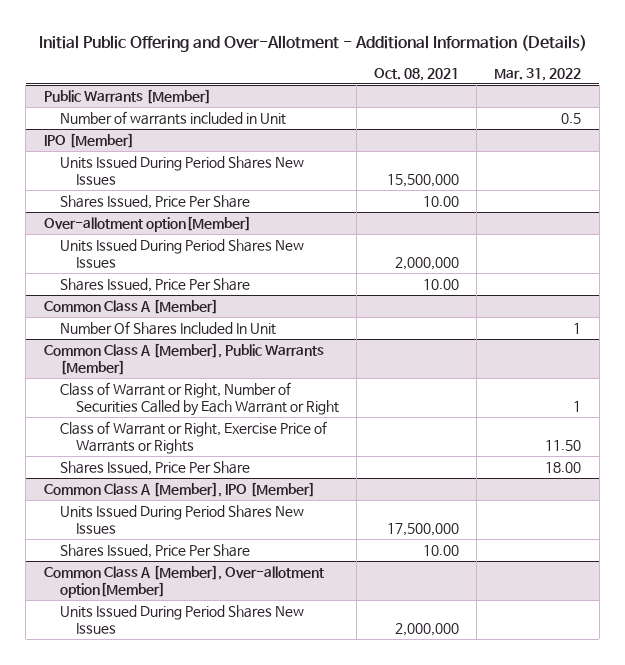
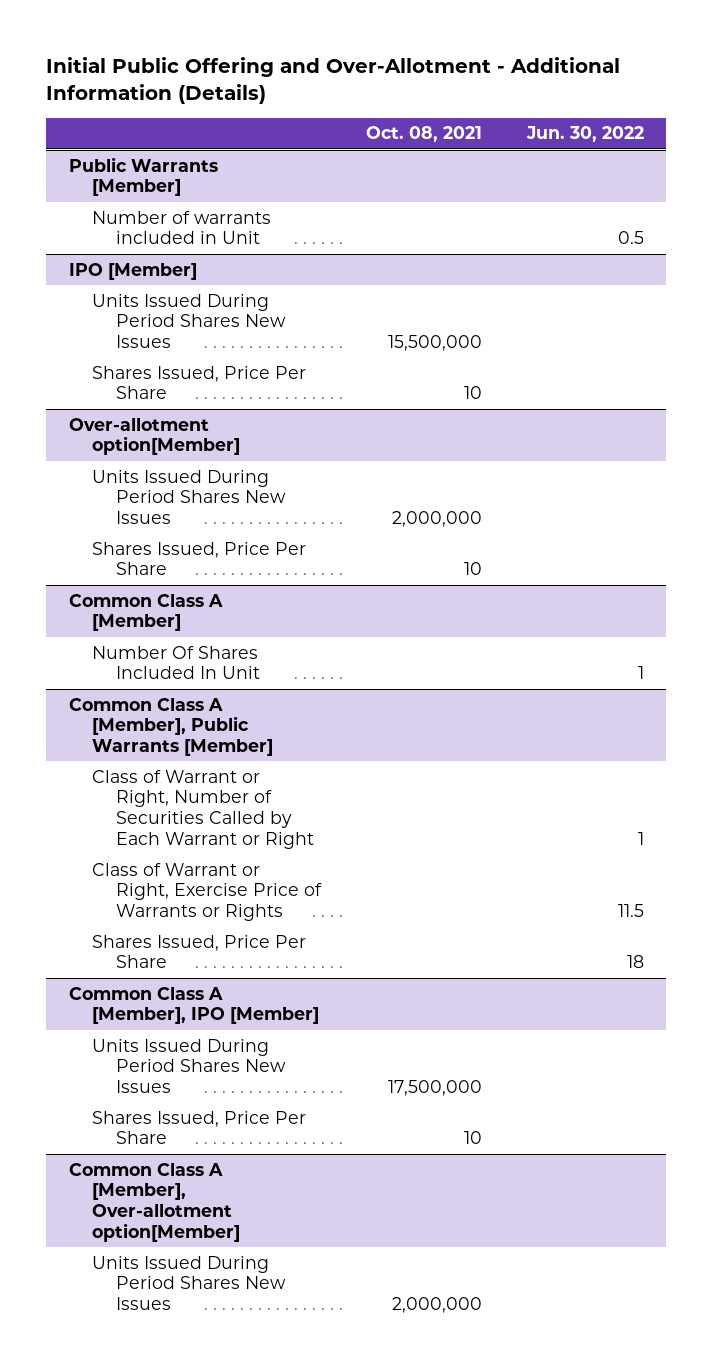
[494,67,582,81] Mar. 31, 2022 -> none
none -> [525,126,644,143] Jun. 30, 2022
[423,196,460,208] 10.00 -> [463,386,482,400] 10
[423,279,460,291] 10.00 -> [463,562,482,576] 10
[423,545,460,557] 10.00 -> [463,1131,482,1145] 10

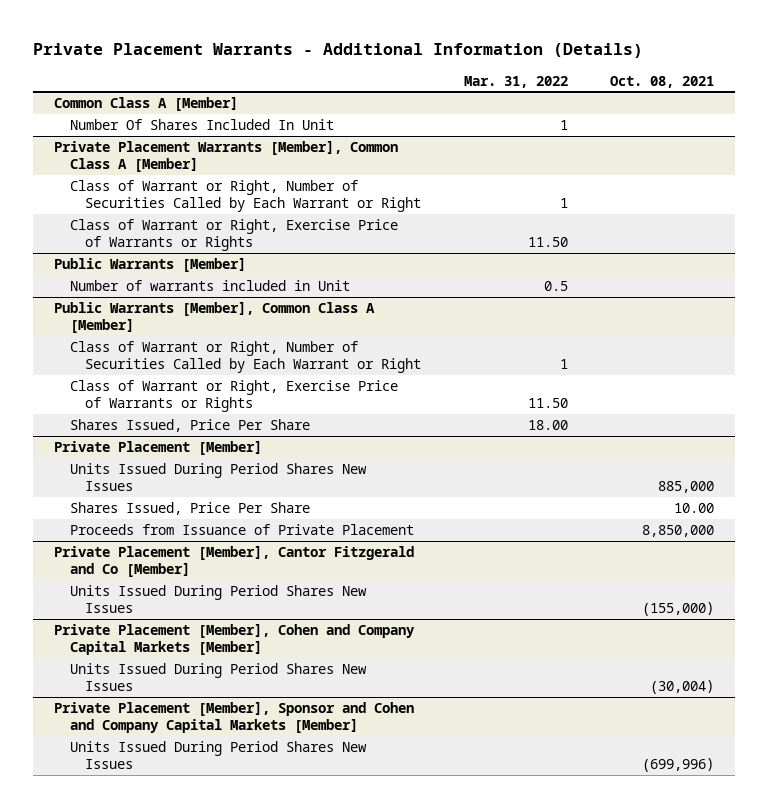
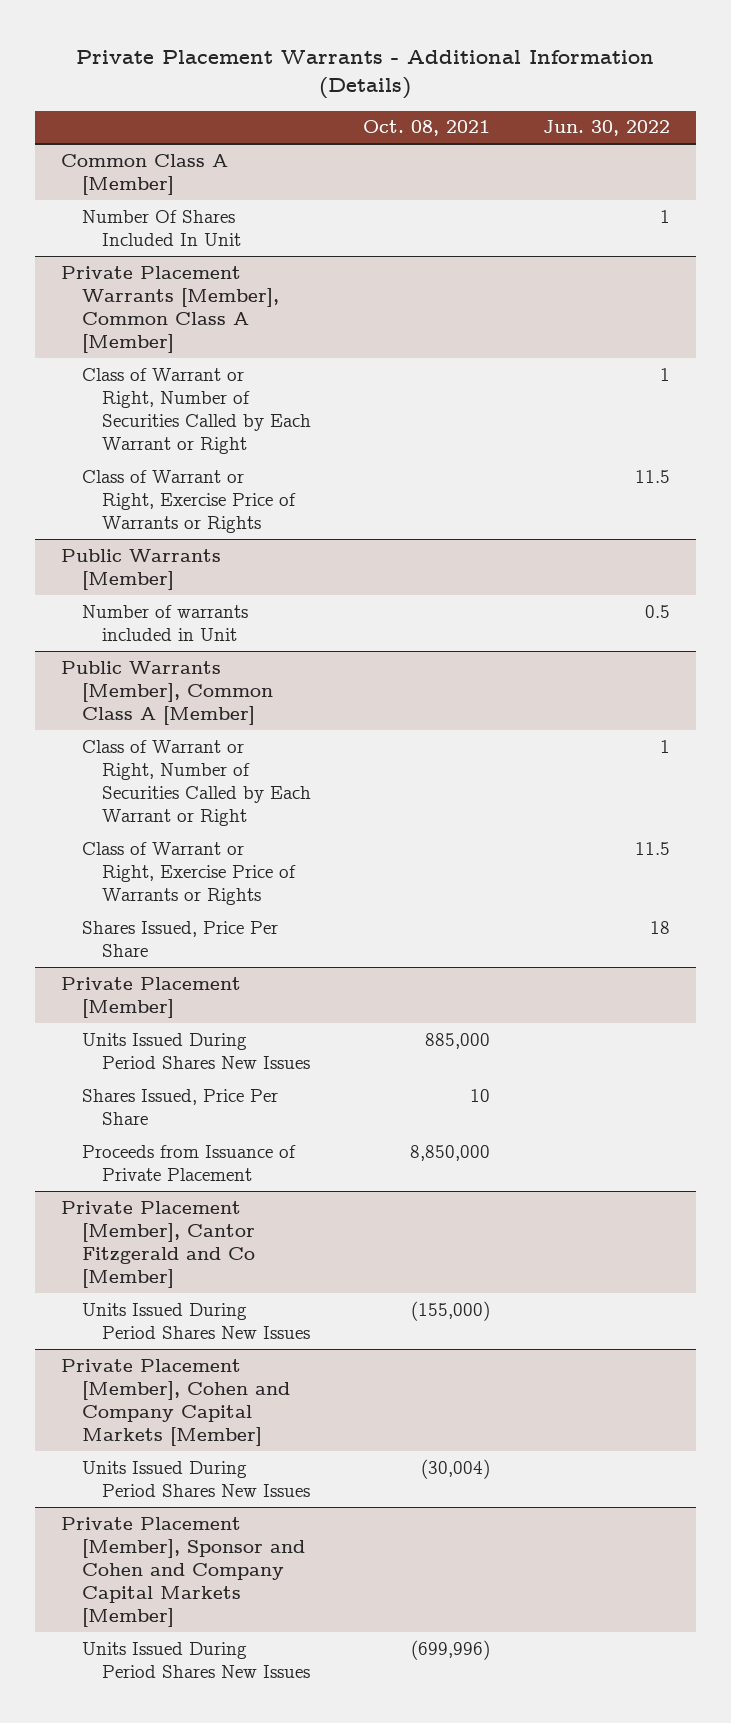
[463,75,568,88] Mar. 31, 2022 -> none
none -> [542,120,670,137] Jun. 30, 2022
[673,503,714,514] 10.00 -> [470,1088,491,1102] 10

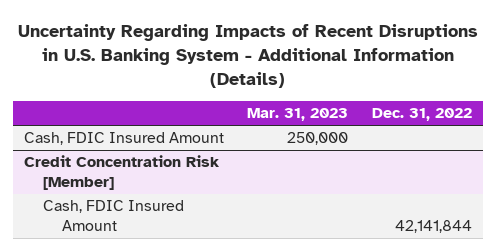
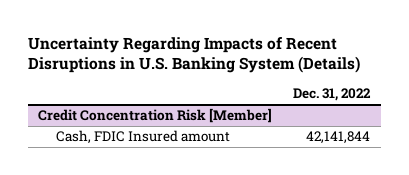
[17,23,478,89] Uncertainty Regarding Impacts of Recent Disruptions in U.S. Banking System - Additional Information (Details) -> [27,36,360,74] Uncertainty Regarding Impacts of Recent Disruptions in U.S. Banking System (Details)
[247,108,349,122] Mar. 31, 2023 -> none
[24,132,225,146] Cash, FDIC Insured Amount -> none
[43,200,185,232] Cash, FDIC Insured Amount -> [56,130,231,145] Cash, FDIC Insured amount

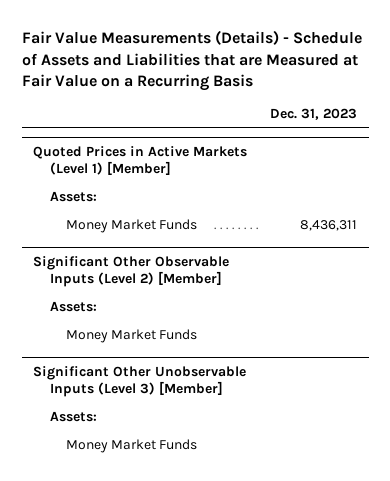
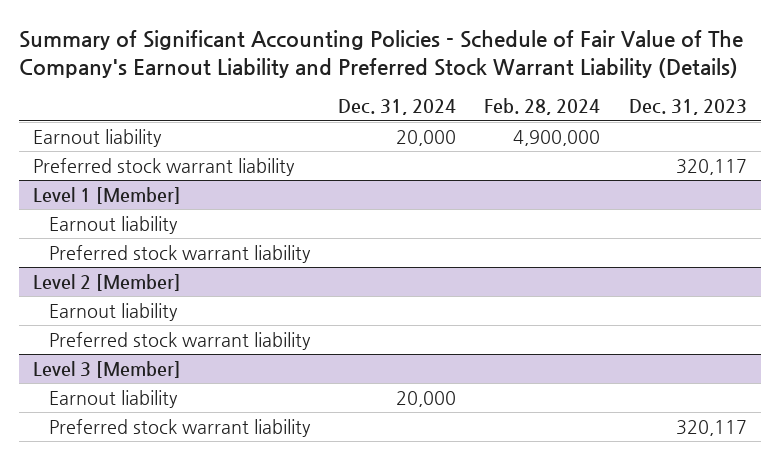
[21,30,362,92] Fair Value Measurements (Details) - Schedule of Assets and Liabilities that are Measured at Fair Value on a Recurring Basis -> [18,30,743,79] Summary of Significant Accounting Policies - Schedule of Fair Value of The Company's Earnout Liability and Preferred Stock Warrant Liability (Details)
none -> [338,99,457,116] Dec. 31, 2024
none -> [484,98,601,116] Feb. 28, 2024
[49,191,97,203] Assets: -> none
[66,219,198,234] Money Market Funds -> none
[49,301,97,313] Assets: -> none
[66,329,198,344] Money Market Funds -> none
[49,411,97,423] Assets: -> none
[66,439,198,454] Money Market Funds -> none
none -> [32,128,162,147] Earnout liability
none -> [32,157,295,176] Preferred stock warrant liability
[33,145,248,176] Quoted Prices in Active Markets (Level 1) [Member] -> [32,186,181,204] Level 1 [Member]
none -> [48,215,178,234] Earnout liability
none -> [48,244,311,263] Preferred stock warrant liability
[33,255,230,288] Significant Other Observable Inputs (Level 2) [Member] -> [32,273,181,291] Level 2 [Member]
none -> [48,302,178,321] Earnout liability
none -> [48,331,311,350] Preferred stock warrant liability
[33,365,247,398] Significant Other Unobservable Inputs (Level 3) [Member] -> [32,360,181,378] Level 3 [Member]
none -> [48,389,178,408] Earnout liability
none -> [48,418,311,437] Preferred stock warrant liability

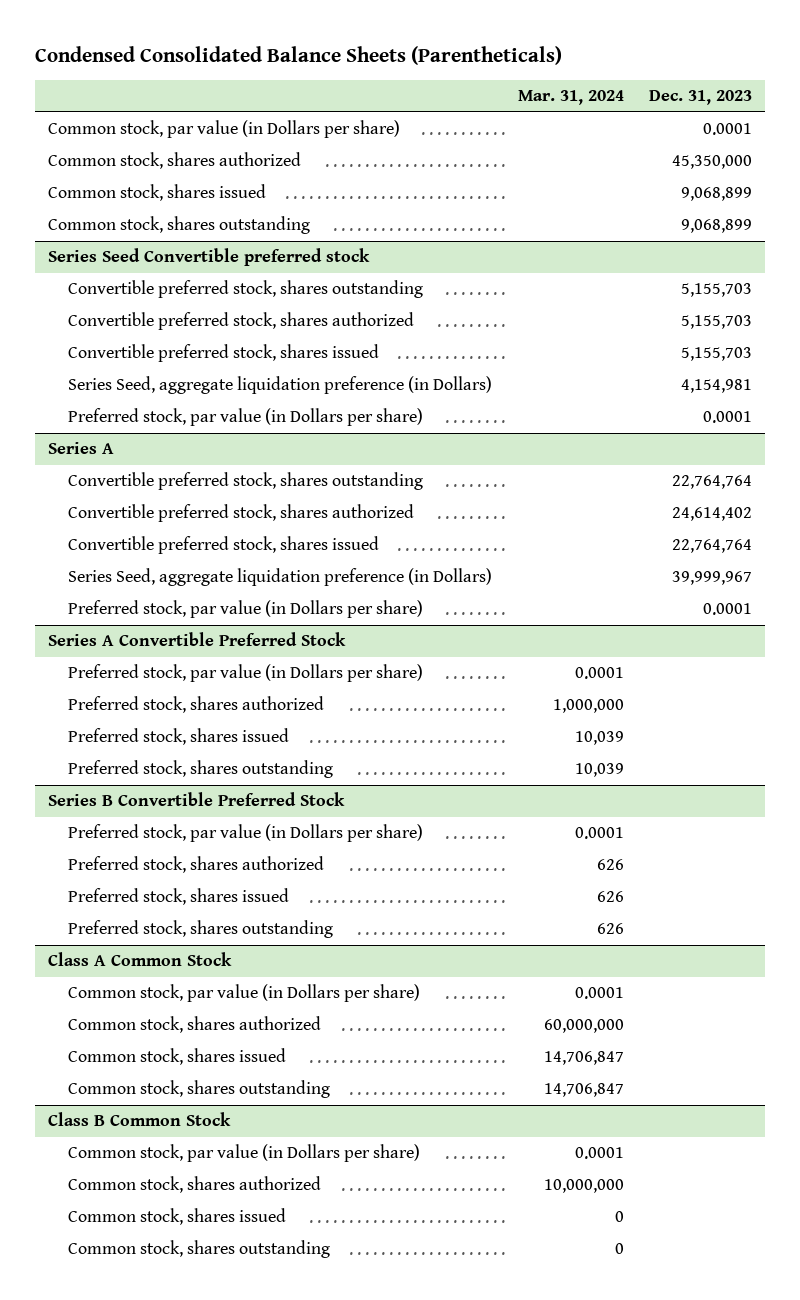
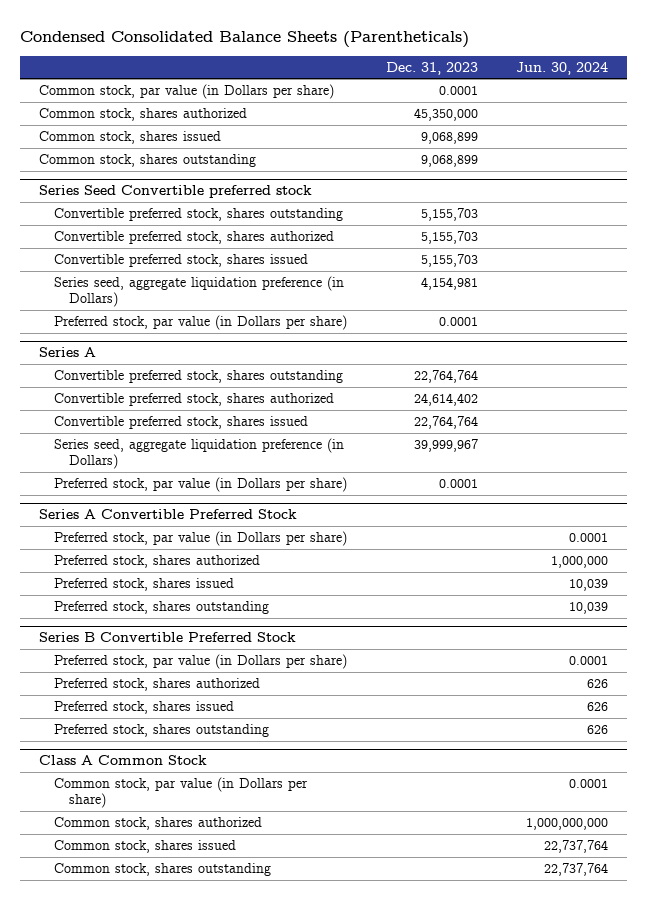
[517,90,624,106] Mar. 31, 2024 -> none
none -> [516,61,609,75] Jun. 30, 2024
[67,376,492,395] Series Seed, aggregate liquidation preference (in Dollars) -> [54,276,345,308] Series seed, aggregate liquidation preference (in Dollars)
[67,568,492,587] Series Seed, aggregate liquidation preference (in Dollars) -> [54,438,345,470] Series seed, aggregate liquidation preference (in Dollars)
[47,1112,231,1127] Class B Common Stock -> none
[67,1144,420,1163] Common stock, par value (in Dollars per share) -> none
[67,1176,321,1194] Common stock, shares authorized -> none
[67,1208,286,1226] Common stock, shares issued -> none
[67,1240,330,1259] Common stock, shares outstanding -> none

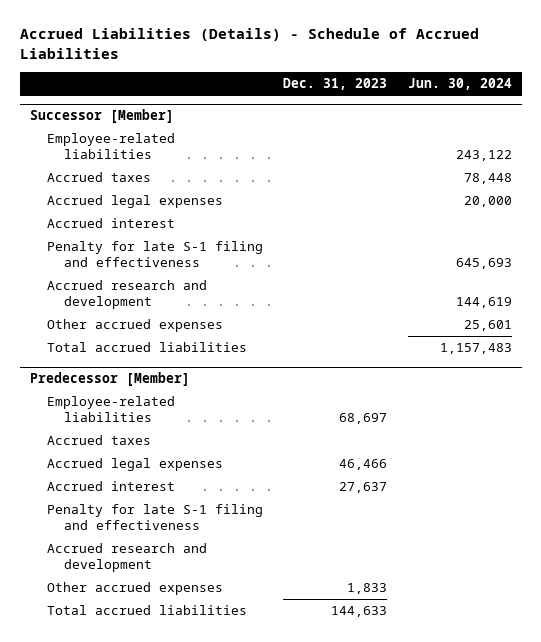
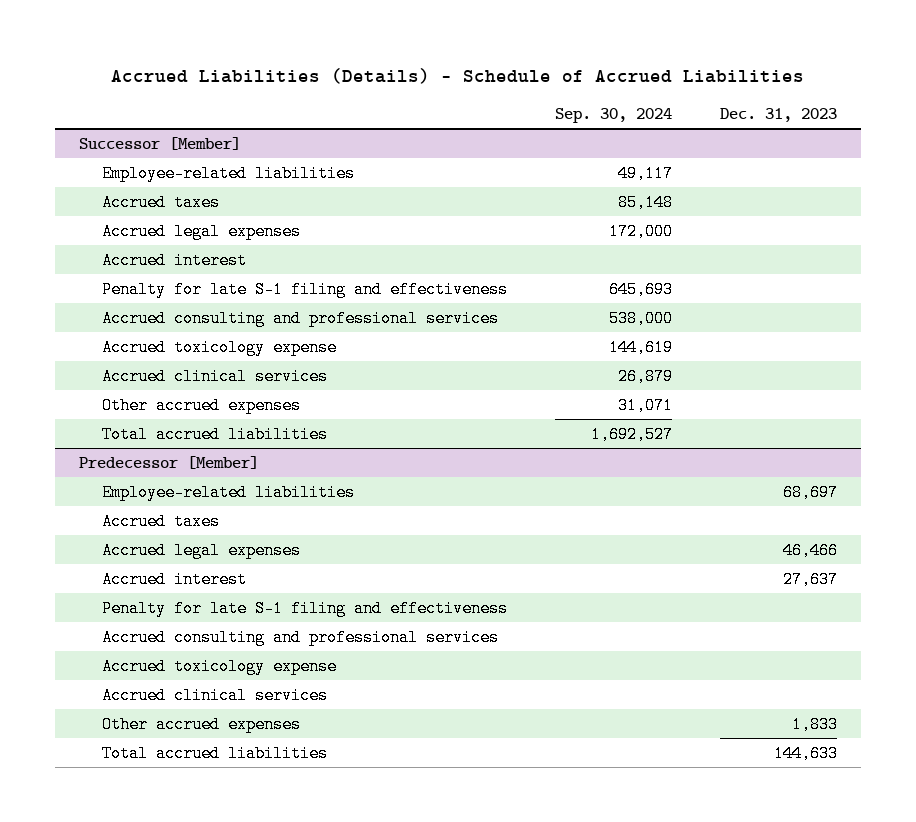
[407,78,512,91] Jun. 30, 2024 -> none
none -> [554,108,672,124] Sep. 30, 2024
[46,280,207,310] Accrued research and development -> [102,309,500,327] Accrued consulting and professional services
none -> [102,338,338,356] Accrued toxicology expense
none -> [102,367,329,385] Accrued clinical services
[46,543,207,573] Accrued research and development -> [102,628,500,646] Accrued consulting and professional services
none -> [102,657,338,675] Accrued toxicology expense
none -> [102,686,329,704] Accrued clinical services

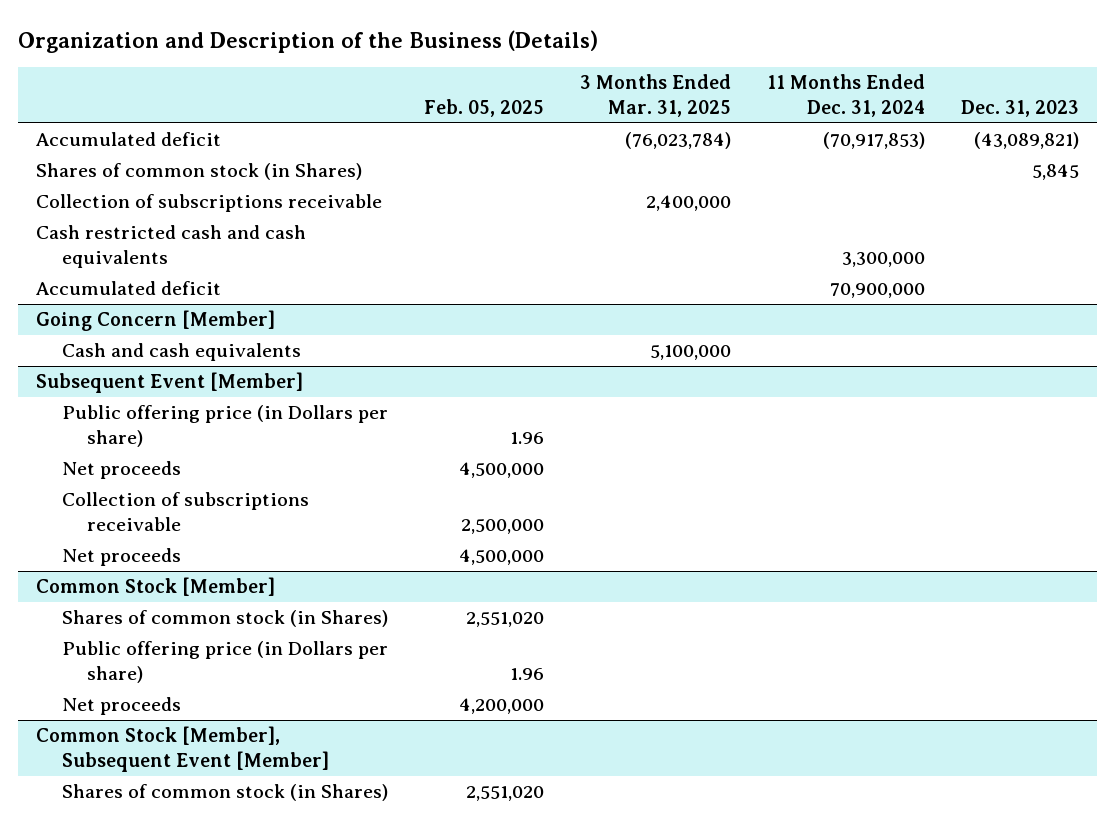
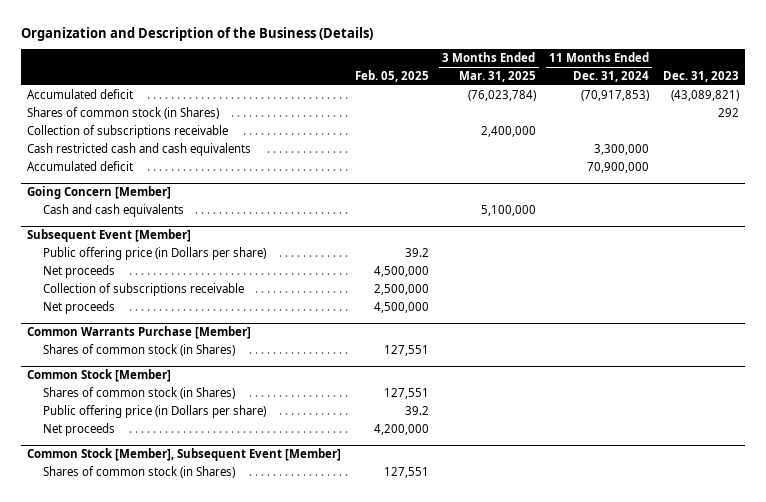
[1032,164,1080,181] 5,845 -> [717,107,739,117] 292
[509,431,544,444] 1.96 -> [404,247,429,257] 39.2
none -> [27,326,252,340] Common Warrants Purchase [Member]
none -> [42,343,235,356] Shares of common stock (in Shares)
[465,612,544,628] 2,551,020 -> [383,387,429,399] 127,551
[509,667,544,680] 1.96 -> [404,405,429,415] 39.2
[465,786,544,802] 2,551,020 -> [383,466,429,478] 127,551

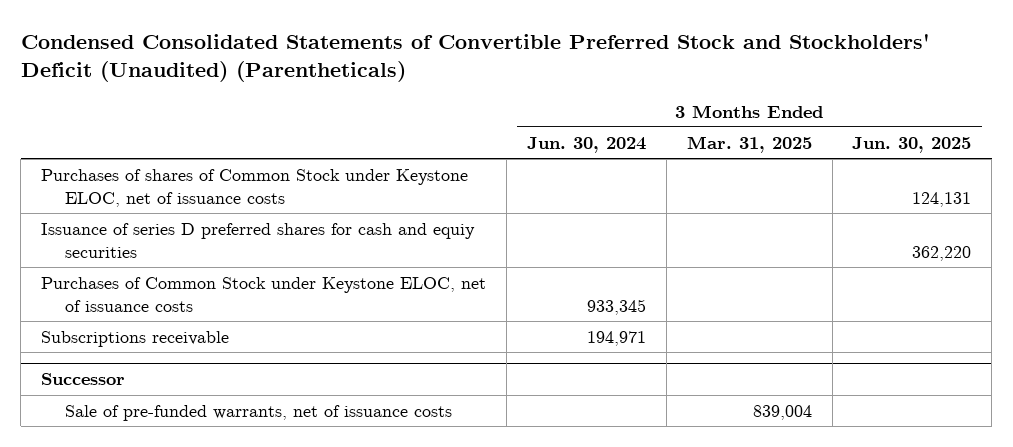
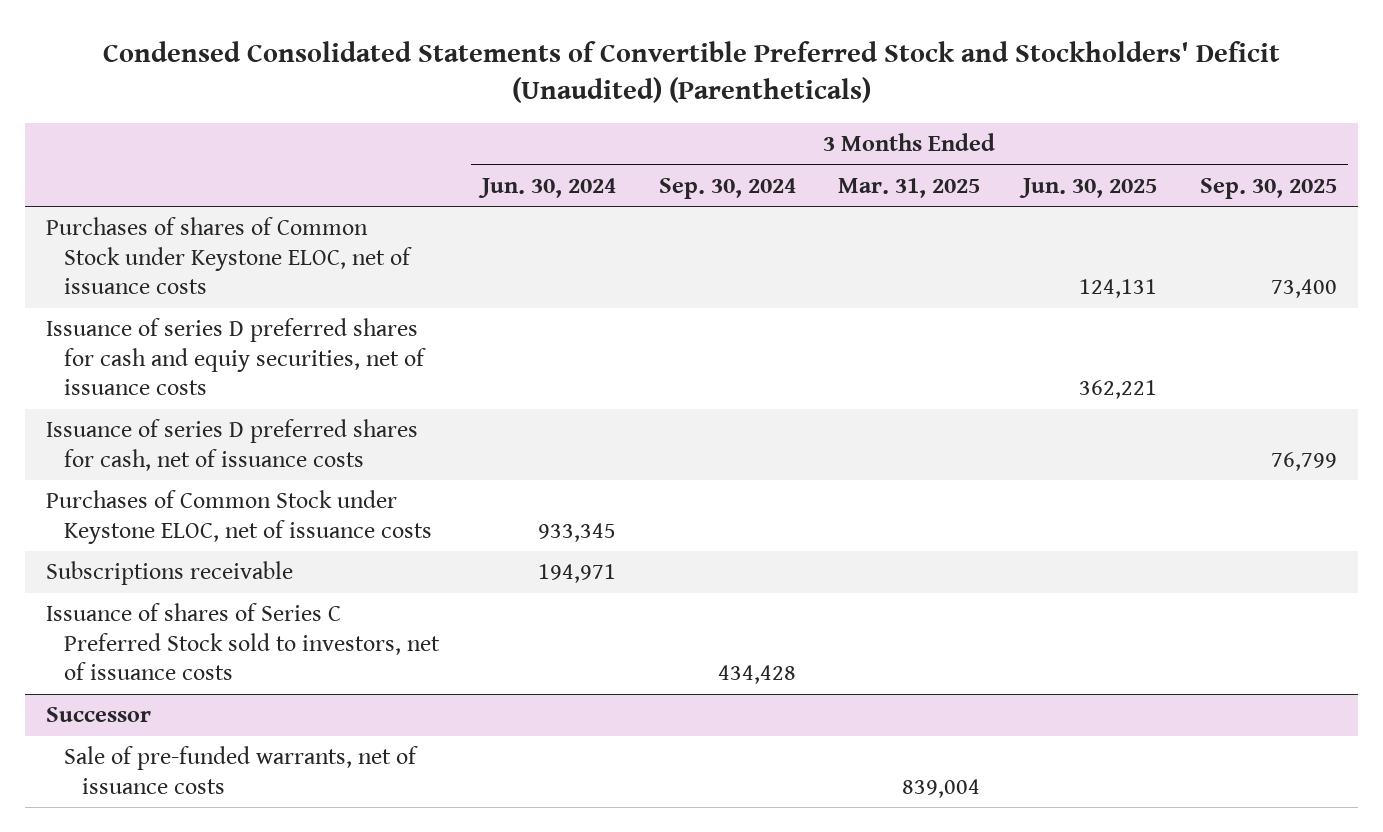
none -> [658,177,796,199] Sep. 30, 2024
none -> [1199,177,1337,199] Sep. 30, 2025
[41,222,476,258] Issuance of series D preferred shares for cash and equiy securities -> [46,318,427,396] Issuance of series D preferred shares for cash and equiy securities, net of issuance costs
[912,245,972,261] 362,220 -> [1079,380,1158,400] 362,221
none -> [46,419,419,471] Issuance of series D preferred shares for cash, net of issuance costs
none -> [46,603,441,681] Issuance of shares of Series C Preferred Stock sold to investors, net of issuance costs

